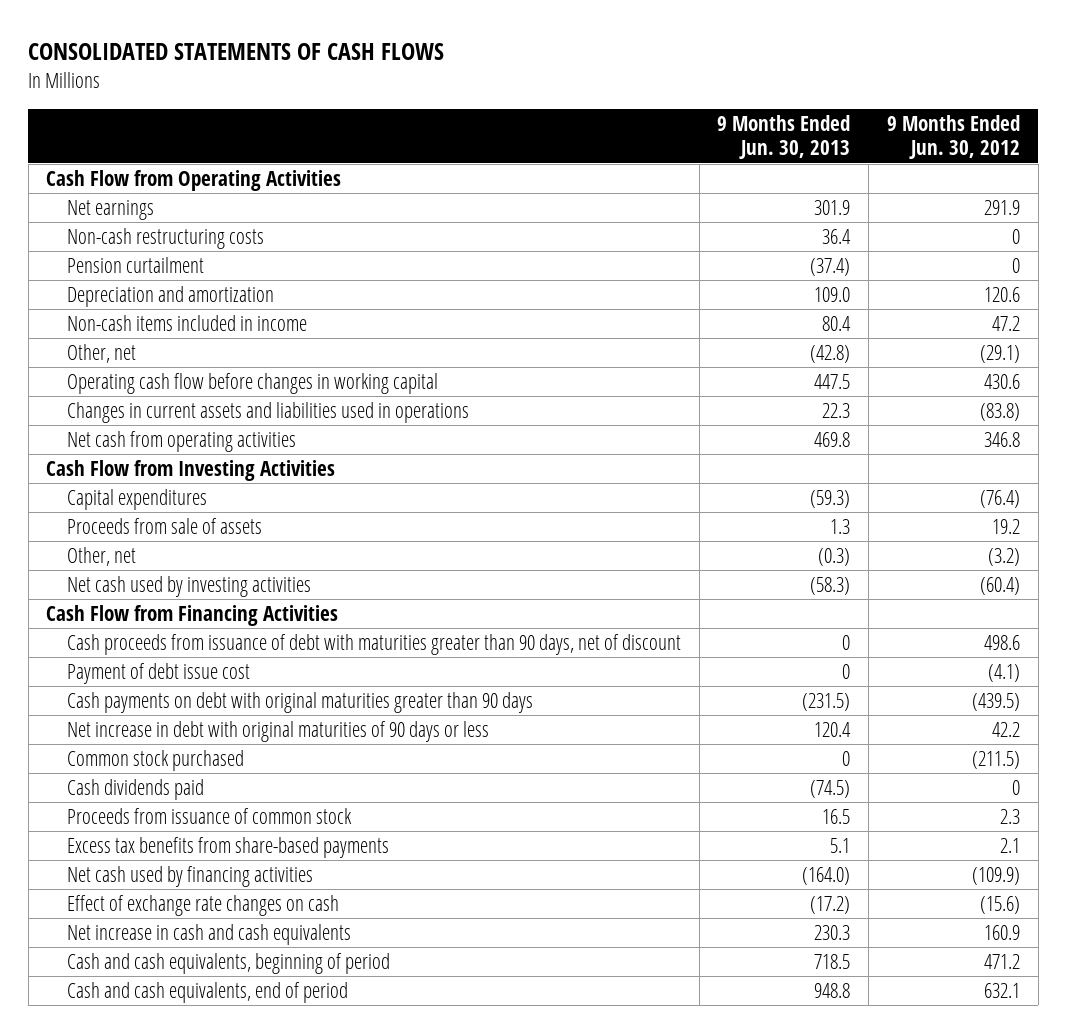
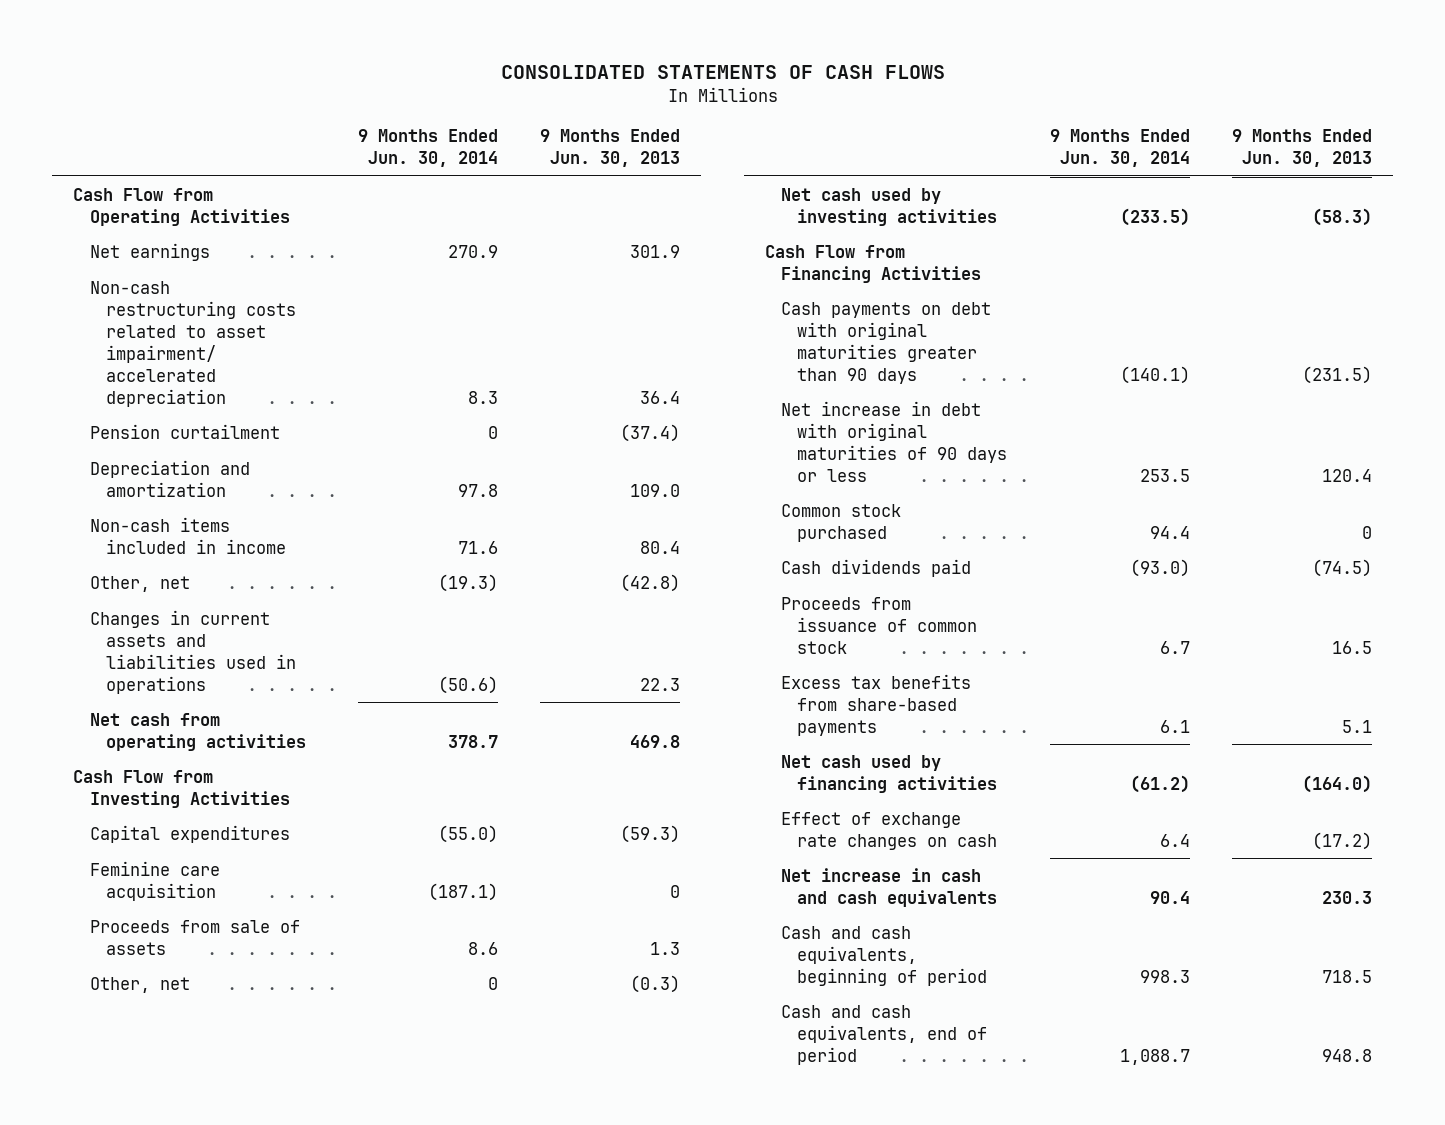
[886,115,1020,160] 9 Months Ended Jun. 30, 2012 -> none
none -> [358,129,499,168] 9 Months Ended Jun. 30, 2014
[66,228,264,250] Non-cash restructuring costs -> [89,280,296,407] Non-cash restructuring costs related to asset impairment/ accelerated depreciation
[66,373,438,395] Operating cash flow before changes in working capital -> none
none -> [89,860,220,901] Feminine care acquisition
[66,634,681,656] Cash proceeds from issuance of debt with maturities greater than 90 days, net of discount -> none
[66,663,250,685] Payment of debt issue cost -> none

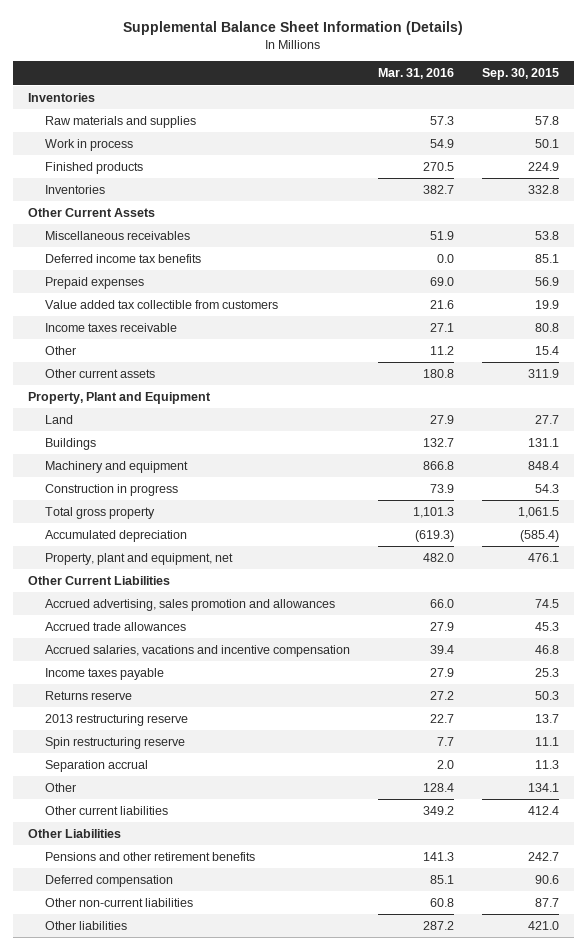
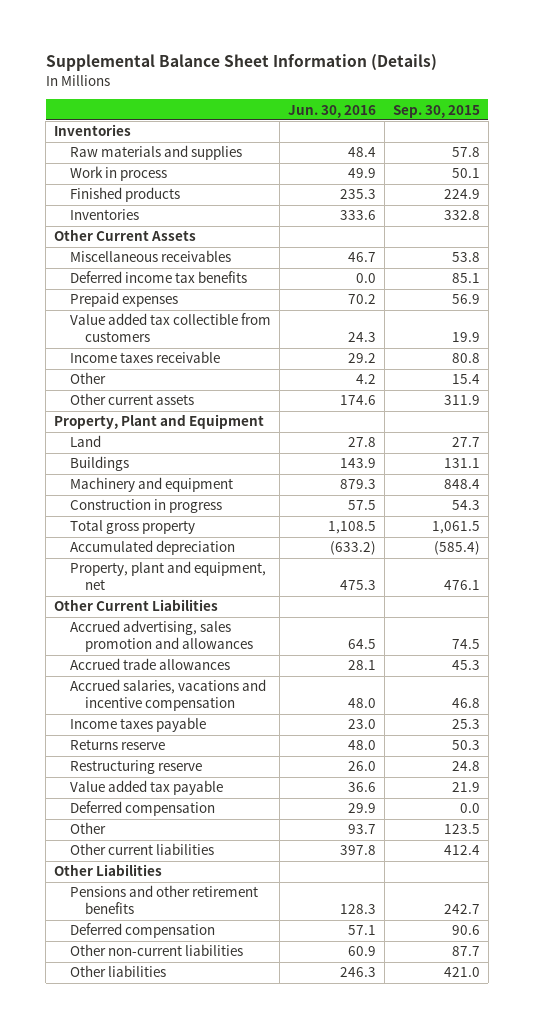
[378,68,455,80] Mar. 31, 2016 -> none
none -> [287,104,376,118] Jun. 30, 2016
[44,736,185,749] Spin restructuring reserve -> none
[44,759,148,772] Separation accrual -> none
[44,713,188,726] 2013 restructuring reserve -> [69,760,202,775] Restructuring reserve
[535,713,560,723] 13.7 -> [451,761,480,772] 24.8
none -> [69,780,223,796] Value added tax payable
none -> [69,801,215,817] Deferred compensation
[528,782,560,792] 134.1 -> [443,824,480,835] 123.5

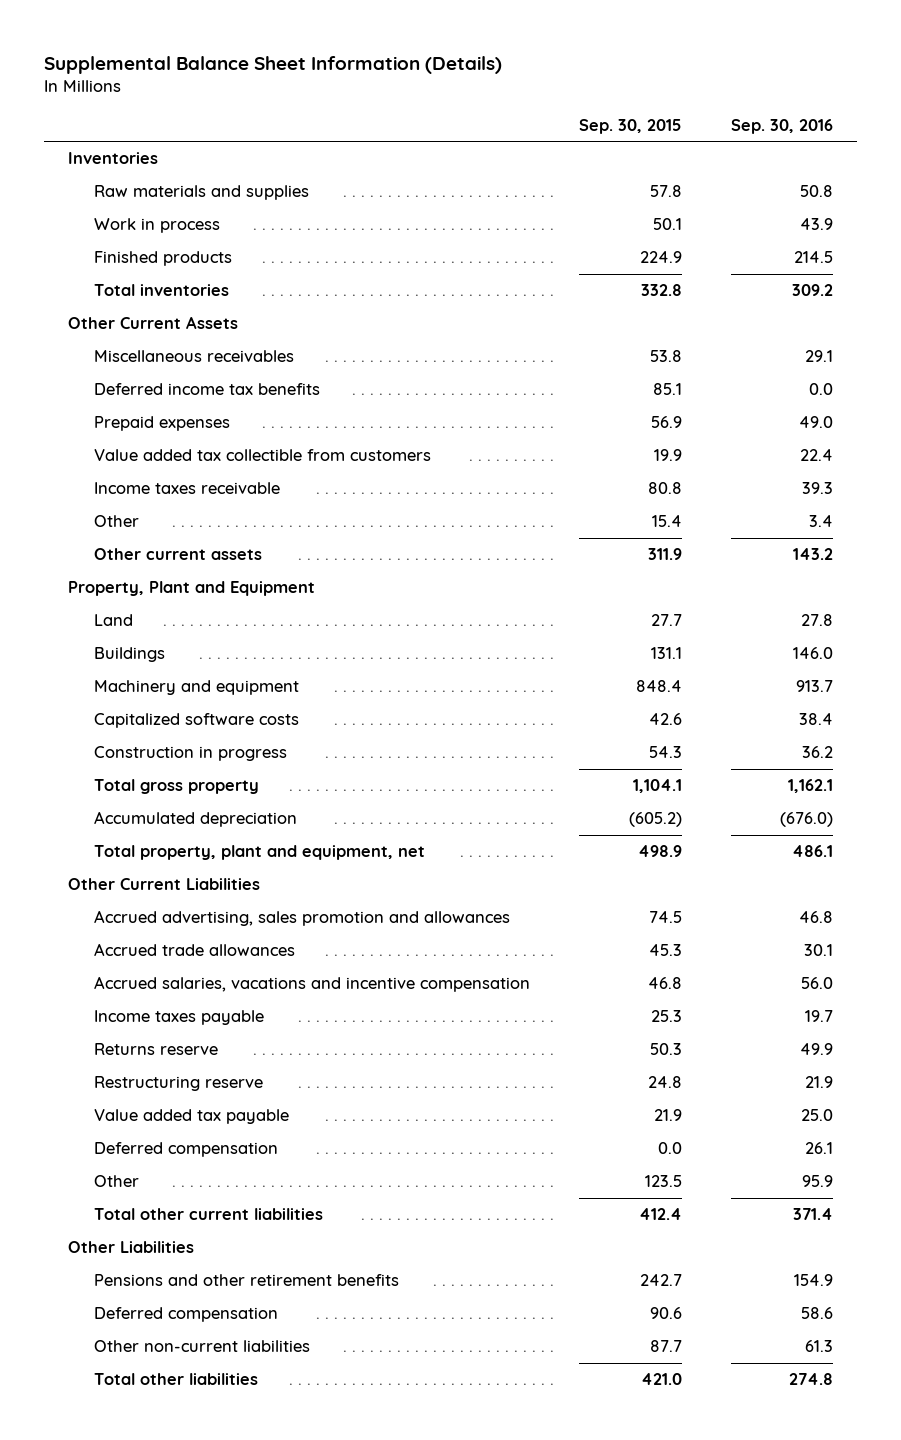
[287,104,376,118] Jun. 30, 2016 -> none
none -> [730,119,833,135] Sep. 30, 2016
[69,209,139,221] Inventories -> [93,284,229,297] Total inventories
none -> [93,713,299,729] Capitalized software costs
[431,521,480,535] 1,061.5 -> [632,779,682,794] 1,104.1
[433,541,480,556] (585.4) -> [628,812,682,828] (605.2)
[69,561,266,591] Property, plant and equipment, net -> [93,845,425,861] Total property, plant and equipment, net
[443,580,480,591] 476.1 -> [637,845,682,858] 498.9
[69,843,214,856] Other current liabilities -> [93,1208,323,1221] Total other current liabilities
[69,965,166,978] Other liabilities -> [93,1373,258,1386] Total other liabilities

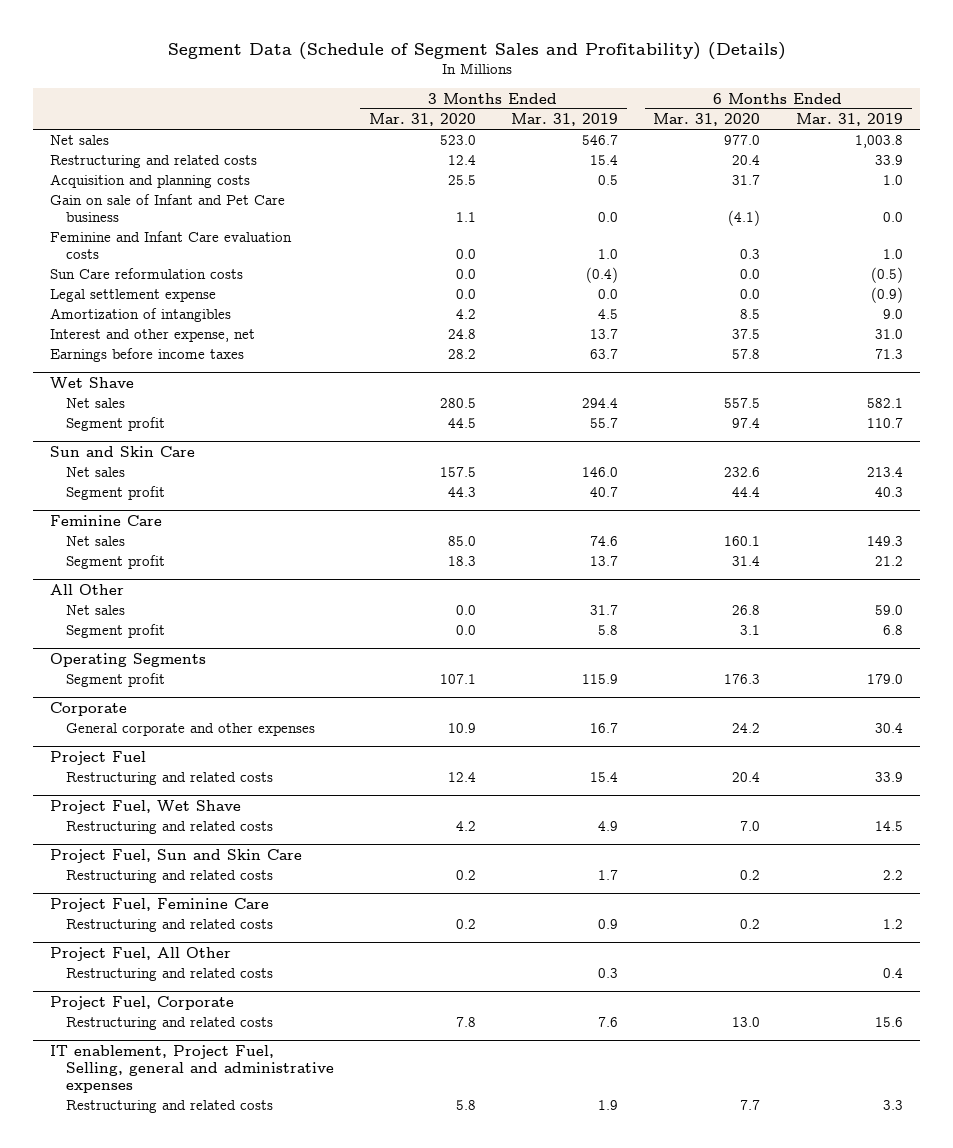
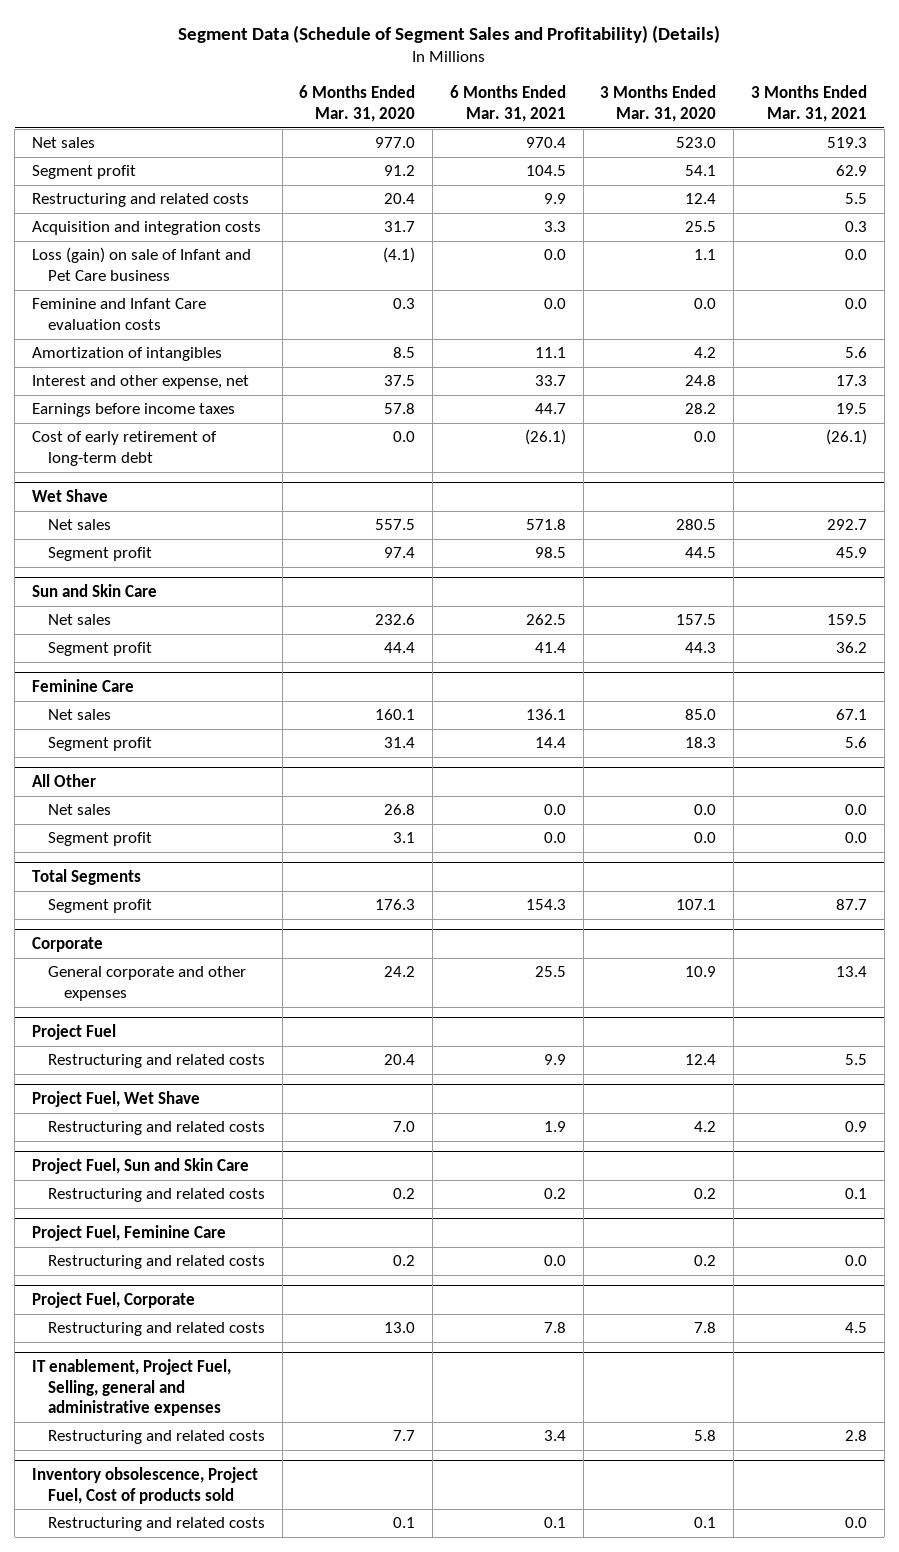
[511,113,619,127] Mar. 31, 2019 -> none
[795,113,903,127] Mar. 31, 2019 -> none
none -> [449,85,566,122] 6 Months Ended Mar. 31, 2021
none -> [750,85,867,122] 3 Months Ended Mar. 31, 2021
none -> [31,165,136,180] Segment profit
[50,174,251,189] Acquisition and planning costs -> [31,221,261,236] Acquisition and integration costs
[50,194,286,223] Gain on sale of Infant and Pet Care business -> [31,247,251,282] Loss (gain) on sale of Infant and Pet Care business
[50,268,244,280] Sun Care reformulation costs -> none
[50,289,217,303] Legal settlement expense -> none
none -> [31,431,217,467] Cost of early retirement of long-term debt
[50,652,207,667] Operating Segments -> none
none -> [31,868,141,885] Total Segments
[50,946,232,961] Project Fuel, All Other -> none
[65,968,273,982] Restructuring and related costs -> none
none -> [31,1466,258,1504] Inventory obsolescence, Project Fuel, Cost of products sold
none -> [47,1517,265,1532] Restructuring and related costs

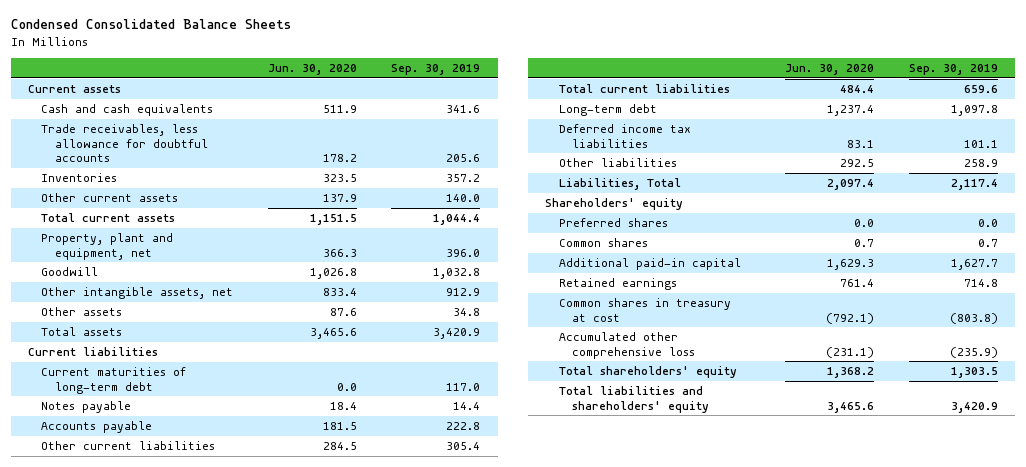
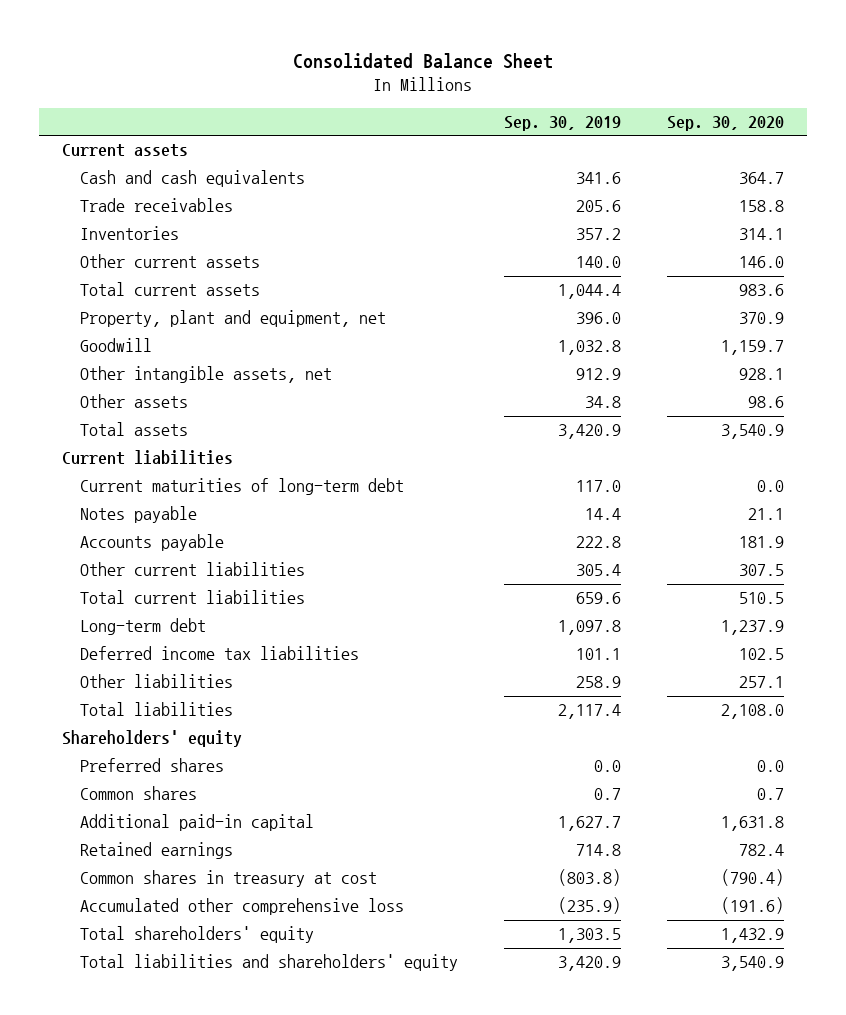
[10,19,291,30] Condensed Consolidated Balance Sheets -> [293,52,554,69] Consolidated Balance Sheet
[267,63,357,75] Jun. 30, 2020 -> none
none -> [666,116,784,132] Sep. 30, 2020
[41,124,208,163] Trade receivables, less allowance for doubtful accounts -> [79,198,233,213] Trade receivables
[558,178,681,191] Liabilities, Total -> [79,702,233,717] Total liabilities

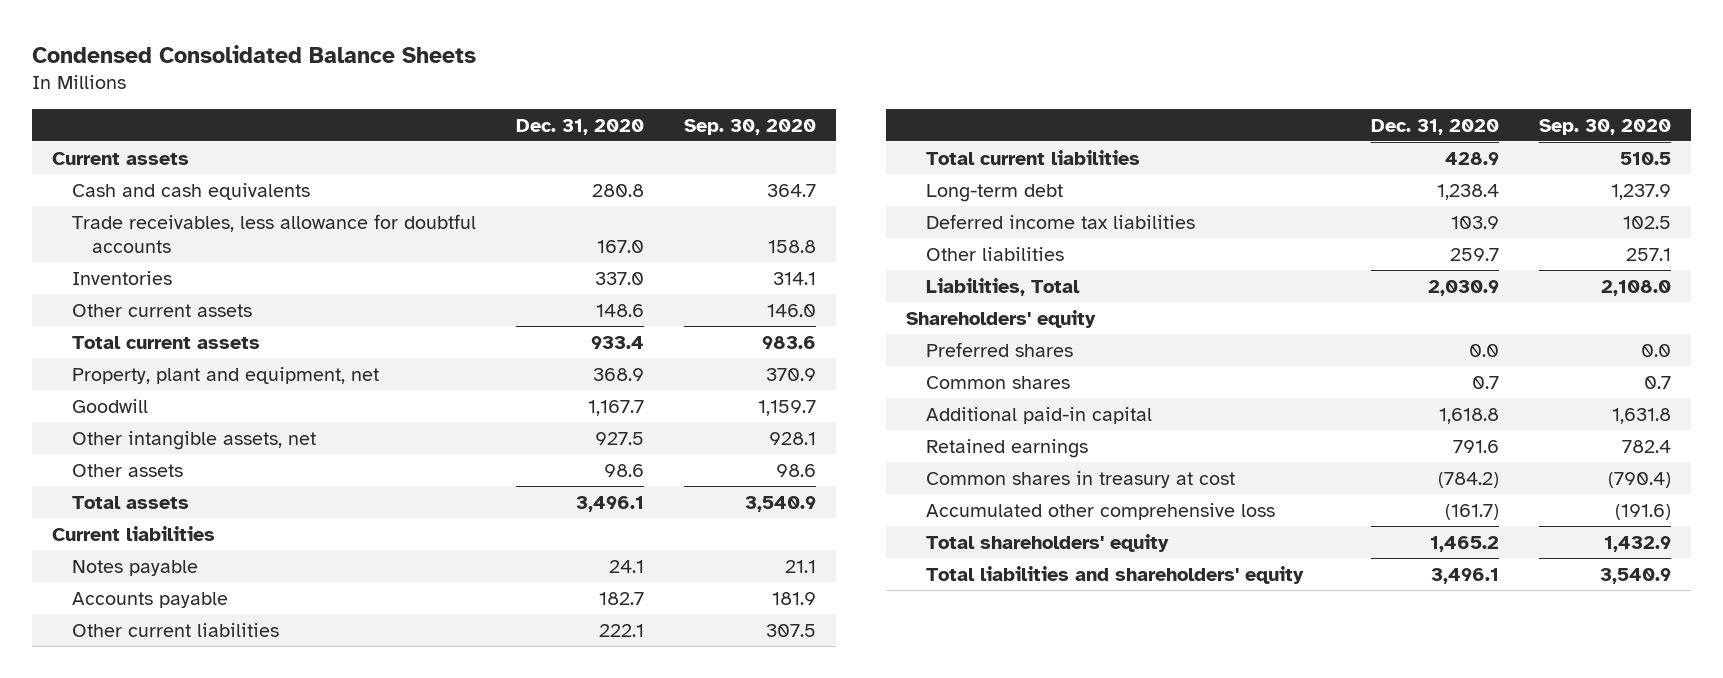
[293,52,554,69] Consolidated Balance Sheet -> [31,44,476,63] Condensed Consolidated Balance Sheets
[503,116,621,132] Sep. 30, 2019 -> none
none -> [516,118,645,135] Dec. 31, 2020
[79,198,233,213] Trade receivables -> [71,213,476,253] Trade receivables, less allowance for doubtful accounts
[79,478,404,496] Current maturities of long-term debt -> none
[79,702,233,717] Total liabilities -> [926,277,1081,296] Liabilities, Total

